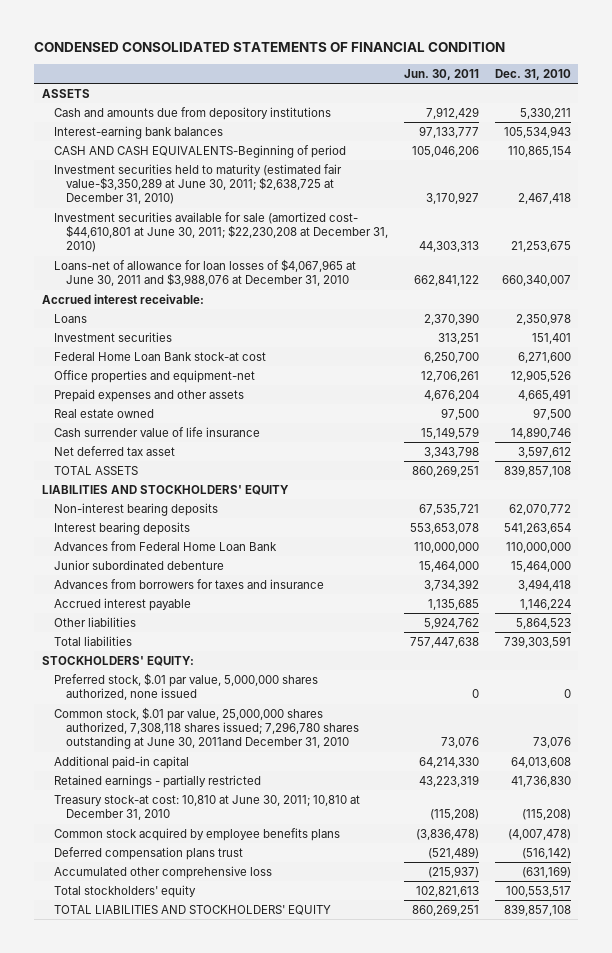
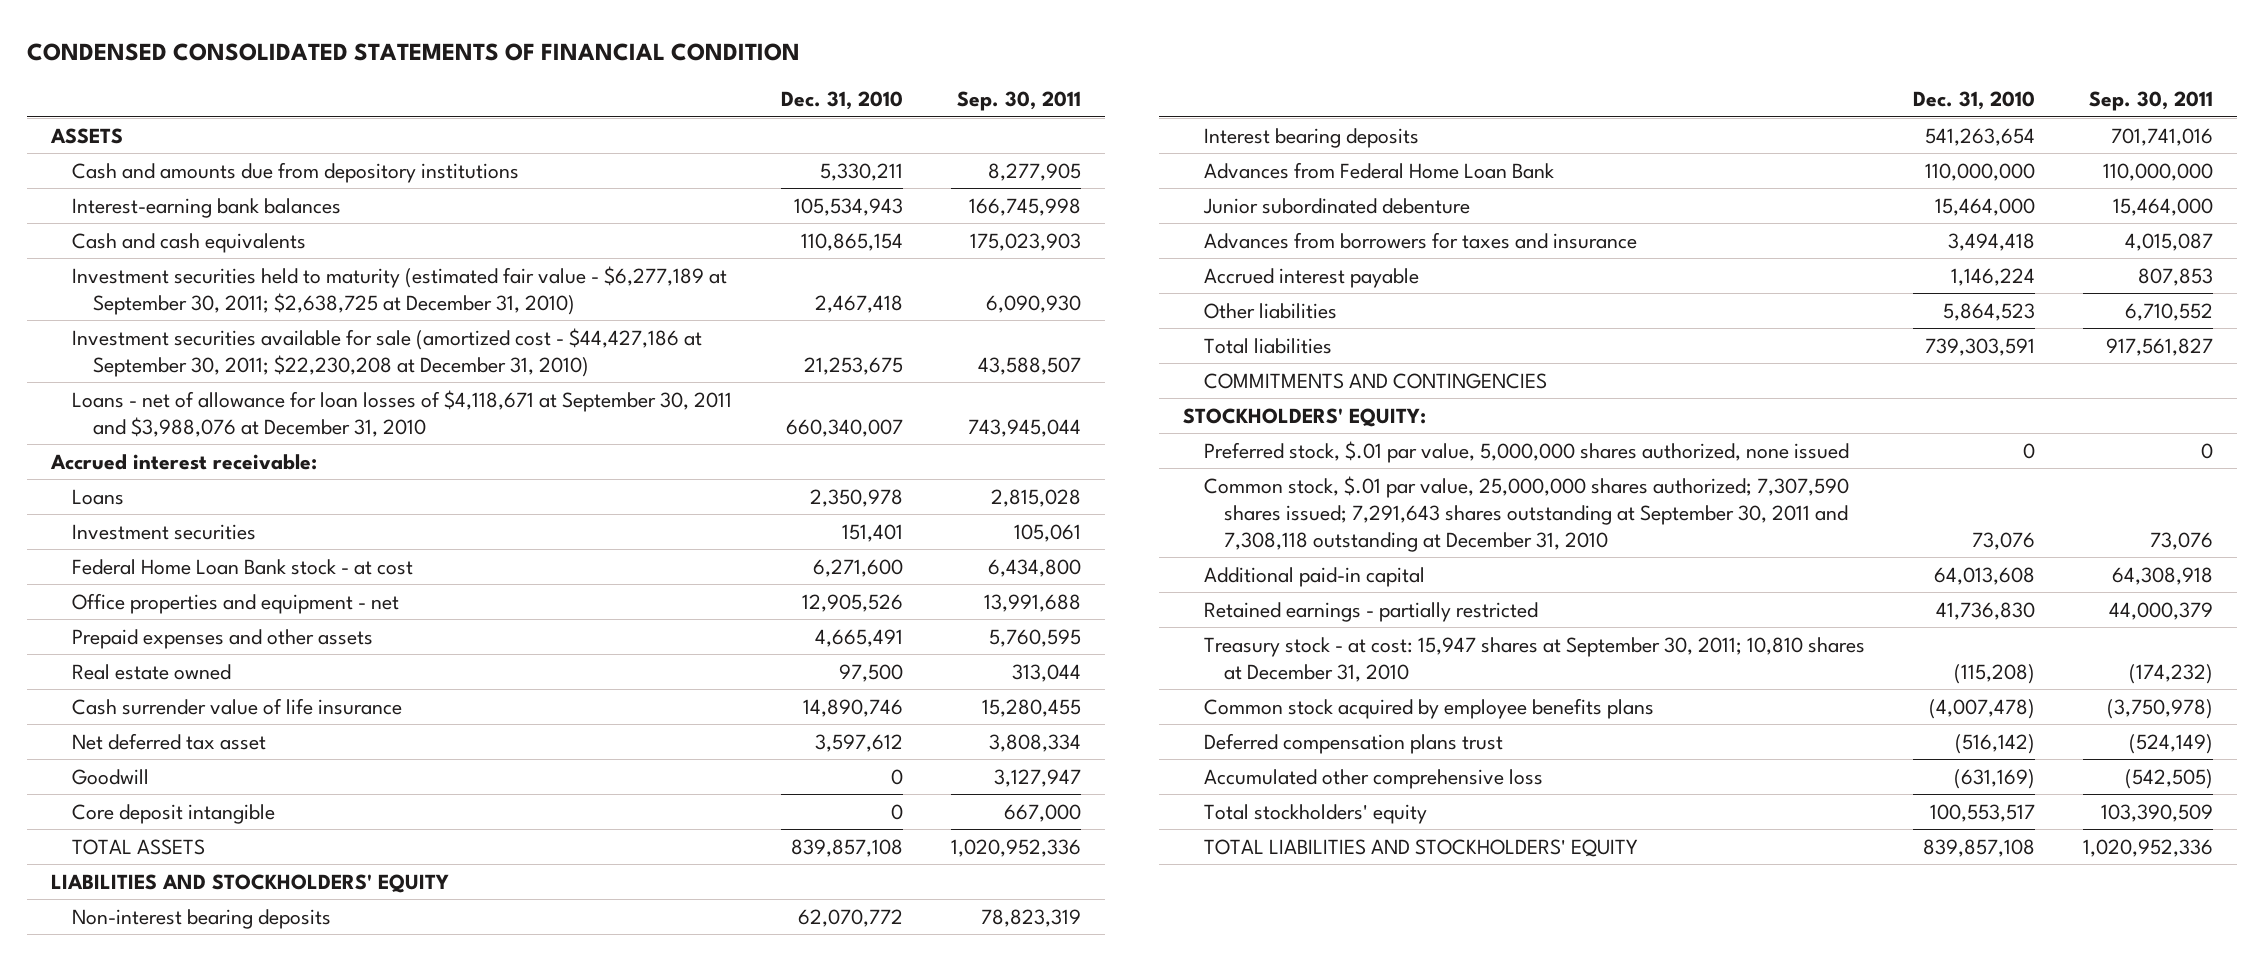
[403,68,479,80] Jun. 30, 2011 -> none
none -> [957,91,1082,112] Sep. 30, 2011
[54,144,347,158] CASH AND CASH EQUIVALENTS-Beginning of period -> [72,232,307,253] Cash and cash equivalents
[54,163,343,205] Investment securities held to maturity (estimated fair value-$3,350,289 at June 30, 2011; $2,638,725 at December 31, 2010) -> [72,265,728,315] Investment securities held to maturity (estimated fair value - $6,277,189 at September 30, 2011; $2,638,725 at December 31, 2010)
[54,211,389,253] Investment securities available for sale (amortized cost- $44,610,801 at June 30, 2011; $22,230,208 at December 31, 2010) -> [72,327,703,377] Investment securities available for sale (amortized cost - $44,427,186 at September 30, 2011; $22,230,208 at December 31, 2010)
[54,258,357,287] Loans-net of allowance for loan losses of $4,067,965 at June 30, 2011 and $3,988,076 at December 31, 2010 -> [72,389,733,437] Loans - net of allowance for loan losses of $4,118,671 at September 30, 2011 and $3,988,076 at December 31, 2010
[54,351,267,361] Federal Home Loan Bank stock-at cost -> [72,558,414,575] Federal Home Loan Bank stock - at cost
[54,369,256,383] Office properties and equipment-net -> [72,592,400,614] Office properties and equipment - net
none -> [72,768,150,785] Goodwill
none -> [72,803,276,824] Core deposit intangible
none -> [1203,372,1547,389] COMMITMENTS AND CONTINGENCIES
[54,706,360,750] Common stock, $.01 par value, 25,000,000 shares authorized, 7,308,118 shares issued; 7,296,780 shares outstanding at June 30, 2011and December 31, 2010 -> [1203,475,1849,552] Common stock, $.01 par value, 25,000,000 shares authorized; 7,307,590 shares issued; 7,291,643 shares outstanding at September 30, 2011 and 7,308,118 outstanding at December 31, 2010
[54,794,361,821] Treasury stock-at cost: 10,810 at June 30, 2011; 10,810 at December 31, 2010 -> [1203,636,1865,682] Treasury stock - at cost: 15,947 shares at September 30, 2011; 10,810 shares at December 31, 2010

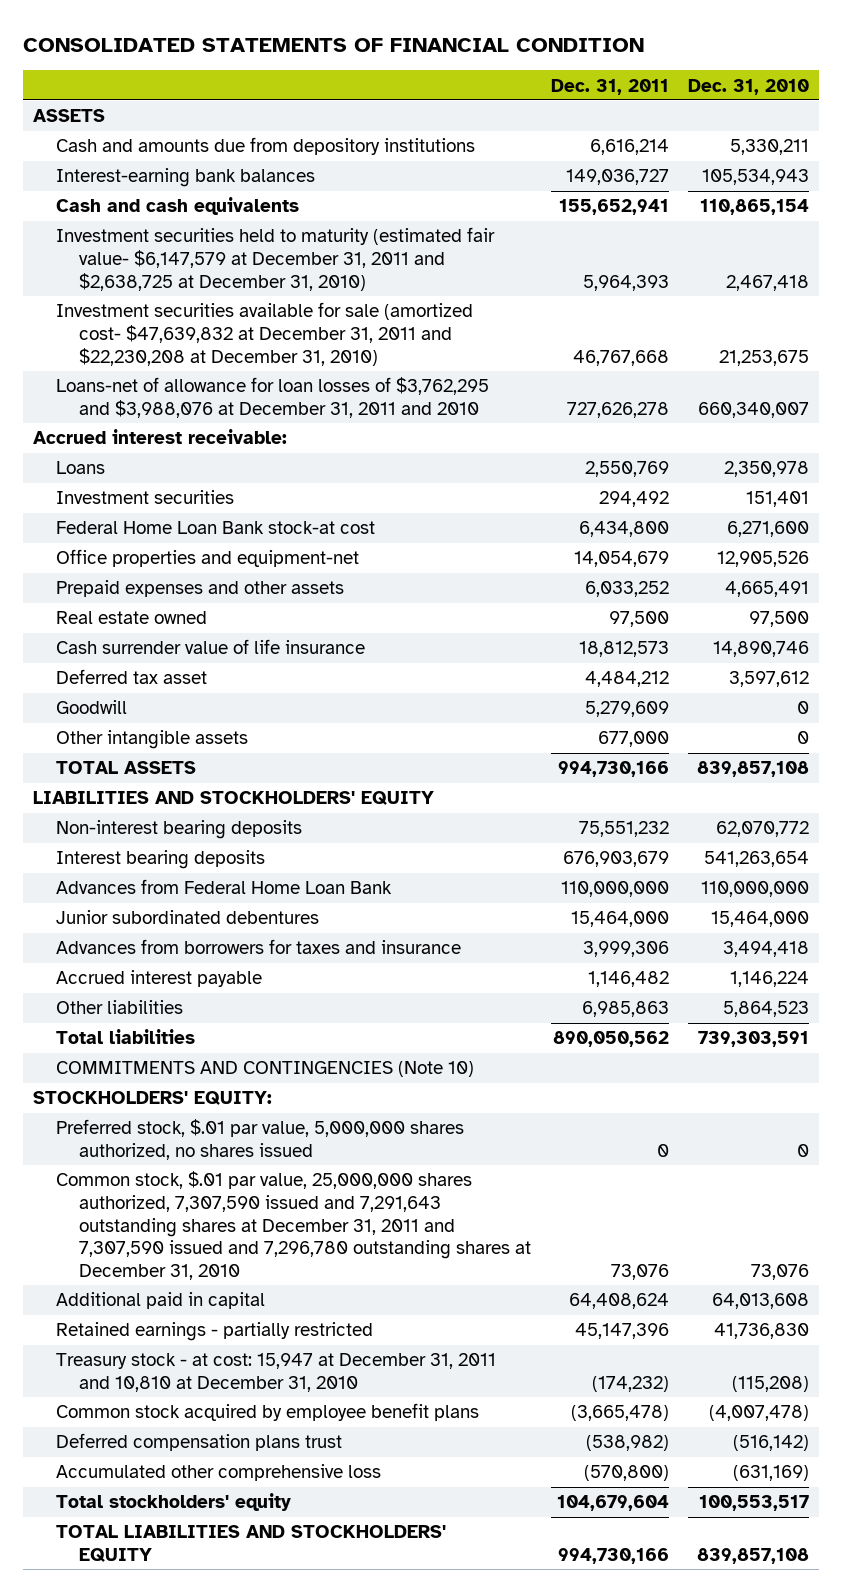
[27,43,801,62] CONDENSED CONSOLIDATED STATEMENTS OF FINANCIAL CONDITION -> [22,37,644,52] CONSOLIDATED STATEMENTS OF FINANCIAL CONDITION
[957,91,1082,112] Sep. 30, 2011 -> none
none -> [550,78,669,95] Dec. 31, 2011
[72,265,728,315] Investment securities held to maturity (estimated fair value - $6,277,189 at September 30, 2011; $2,638,725 at December 31, 2010) -> [55,227,495,291] Investment securities held to maturity (estimated fair value- $6,147,579 at December 31, 2011 and $2,638,725 at December 31, 2010)
[72,327,703,377] Investment securities available for sale (amortized cost - $44,427,186 at September 30, 2011; $22,230,208 at December 31, 2010) -> [55,302,473,366] Investment securities available for sale (amortized cost- $47,639,832 at December 31, 2011 and $22,230,208 at December 31, 2010)
[72,389,733,437] Loans - net of allowance for loan losses of $4,118,671 at September 30, 2011 and $3,988,076 at December 31, 2010 -> [55,377,489,418] Loans-net of allowance for loan losses of $3,762,295 and $3,988,076 at December 31, 2011 and 2010
[72,558,414,575] Federal Home Loan Bank stock - at cost -> [55,521,375,535] Federal Home Loan Bank stock-at cost
[72,592,400,614] Office properties and equipment - net -> [55,549,359,568] Office properties and equipment-net
[72,732,267,750] Net deferred tax asset -> [55,669,207,685] Deferred tax asset
[72,803,276,824] Core deposit intangible -> [55,730,248,750] Other intangible assets
[1202,197,1470,214] Junior subordinated debenture -> [55,910,319,925] Junior subordinated debentures
[1203,372,1547,389] COMMITMENTS AND CONTINGENCIES -> [55,1061,474,1078] COMMITMENTS AND CONTINGENCIES (Note 10)
[1203,440,1849,463] Preferred stock, $.01 par value, 5,000,000 shares authorized, none issued -> [55,1119,464,1160] Preferred stock, $.01 par value, 5,000,000 shares authorized, no shares issued
[1203,475,1849,552] Common stock, $.01 par value, 25,000,000 shares authorized; 7,307,590 shares issued; 7,291,643 shares outstanding at September 30, 2011 and 7,308,118 outstanding at December 31, 2010 -> [55,1171,532,1281] Common stock, $.01 par value, 25,000,000 shares authorized, 7,307,590 issued and 7,291,643 outstanding shares at December 31, 2011 and 7,307,590 issued and 7,296,780 outstanding shares at December 31, 2010
[1203,566,1425,587] Additional paid-in capital -> [55,1292,265,1310] Additional paid in capital
[1203,636,1865,682] Treasury stock - at cost: 15,947 shares at September 30, 2011; 10,810 shares at December 31, 2010 -> [55,1353,496,1392] Treasury stock - at cost: 15,947 at December 31, 2011 and 10,810 at December 31, 2010
[1203,697,1654,719] Common stock acquired by employee benefits plans -> [55,1403,479,1422] Common stock acquired by employee benefit plans

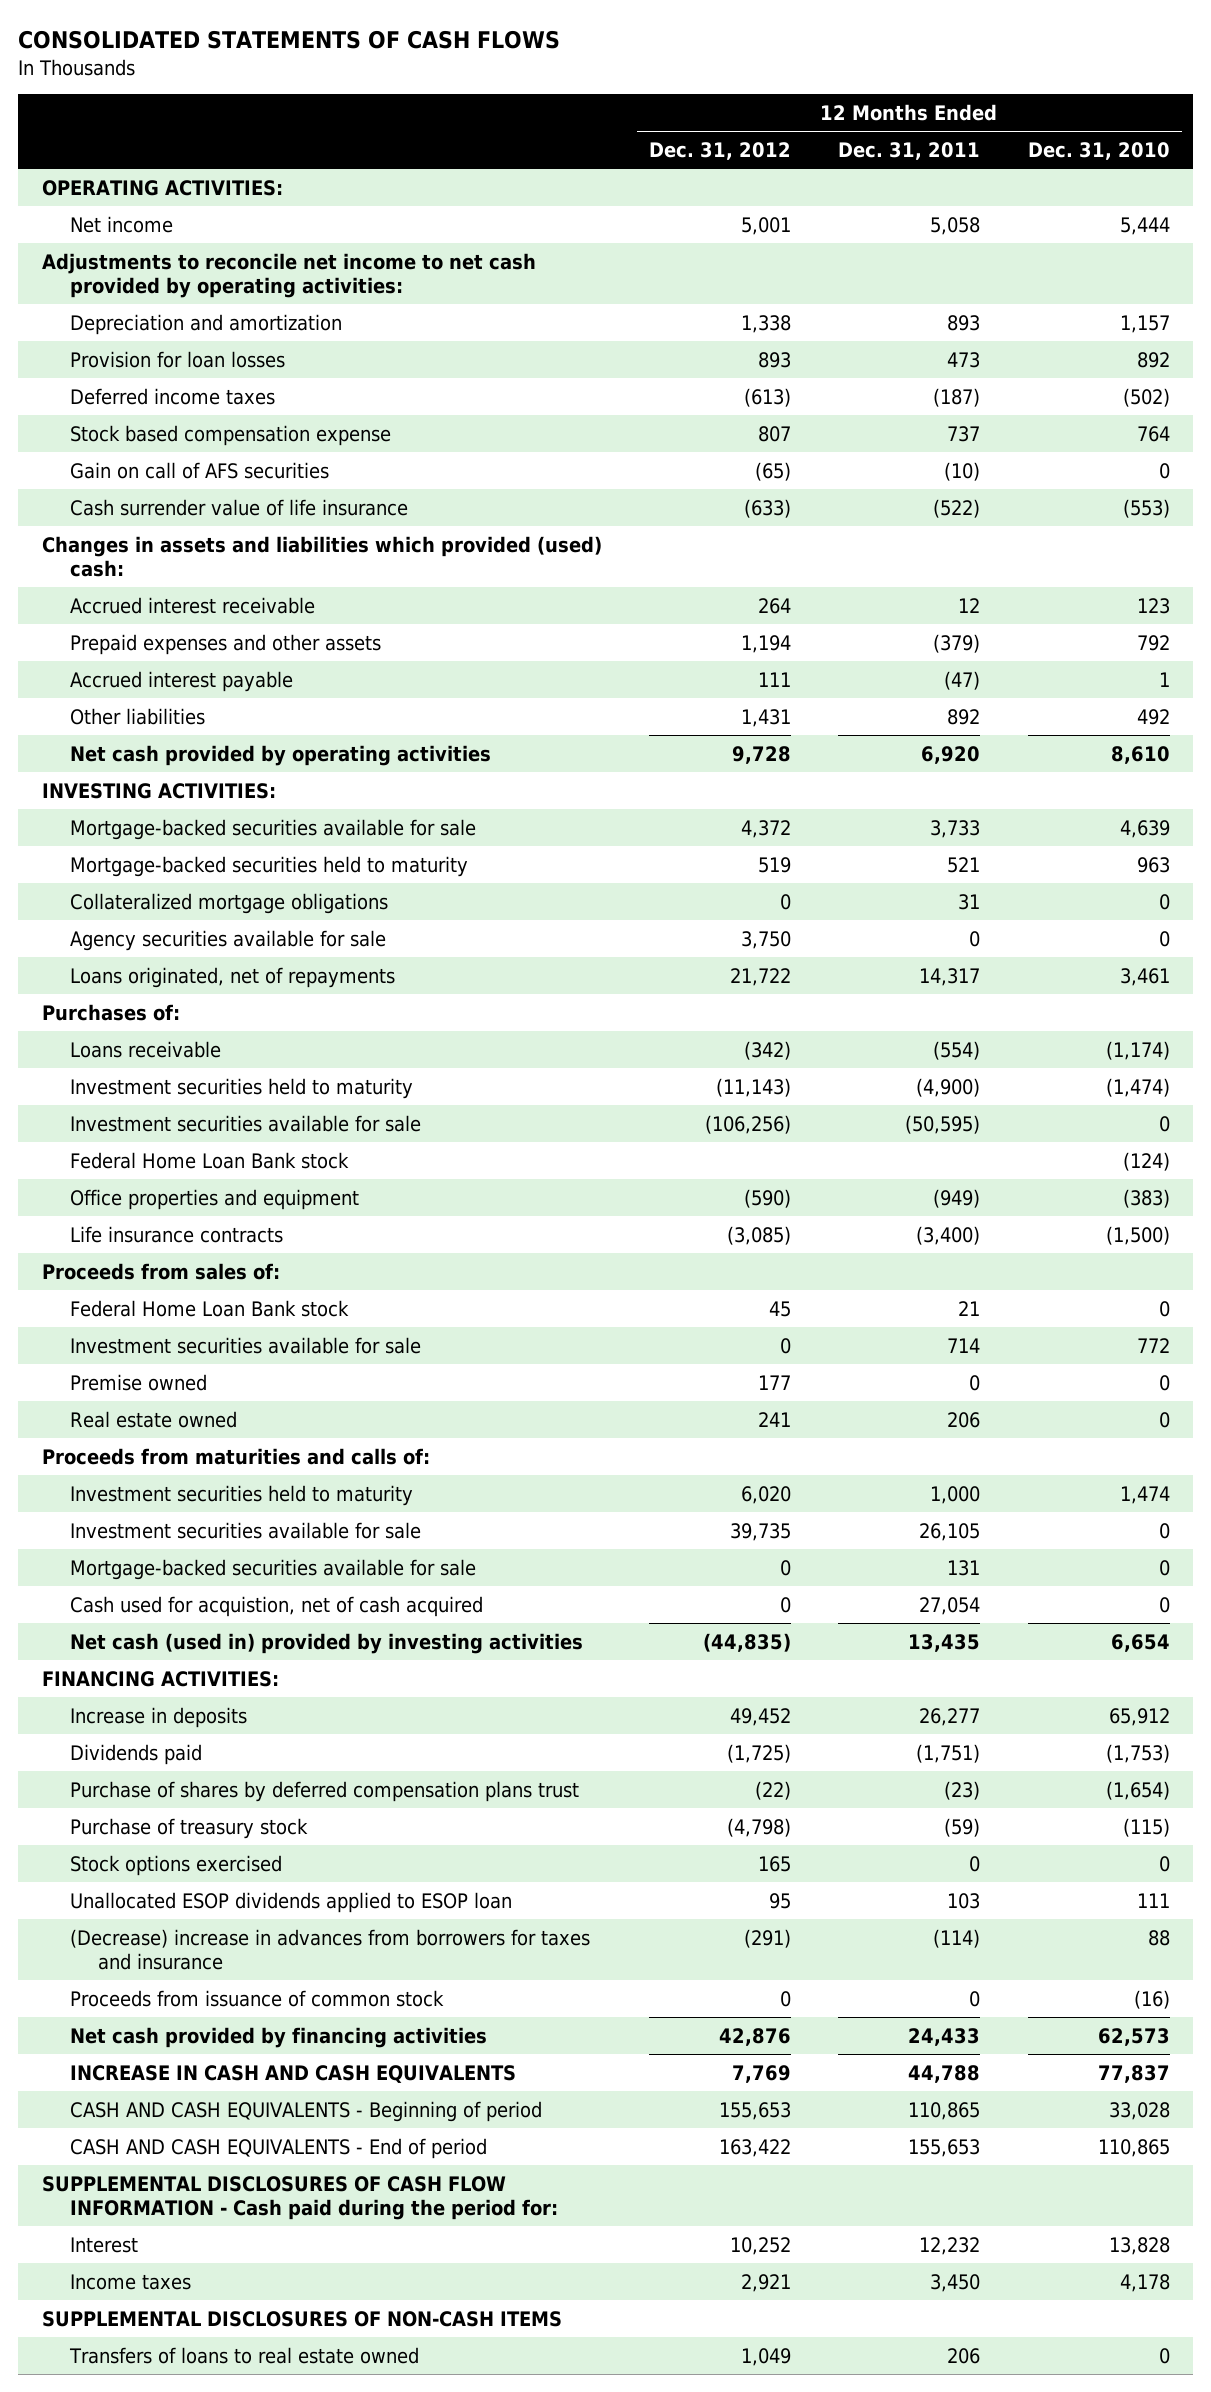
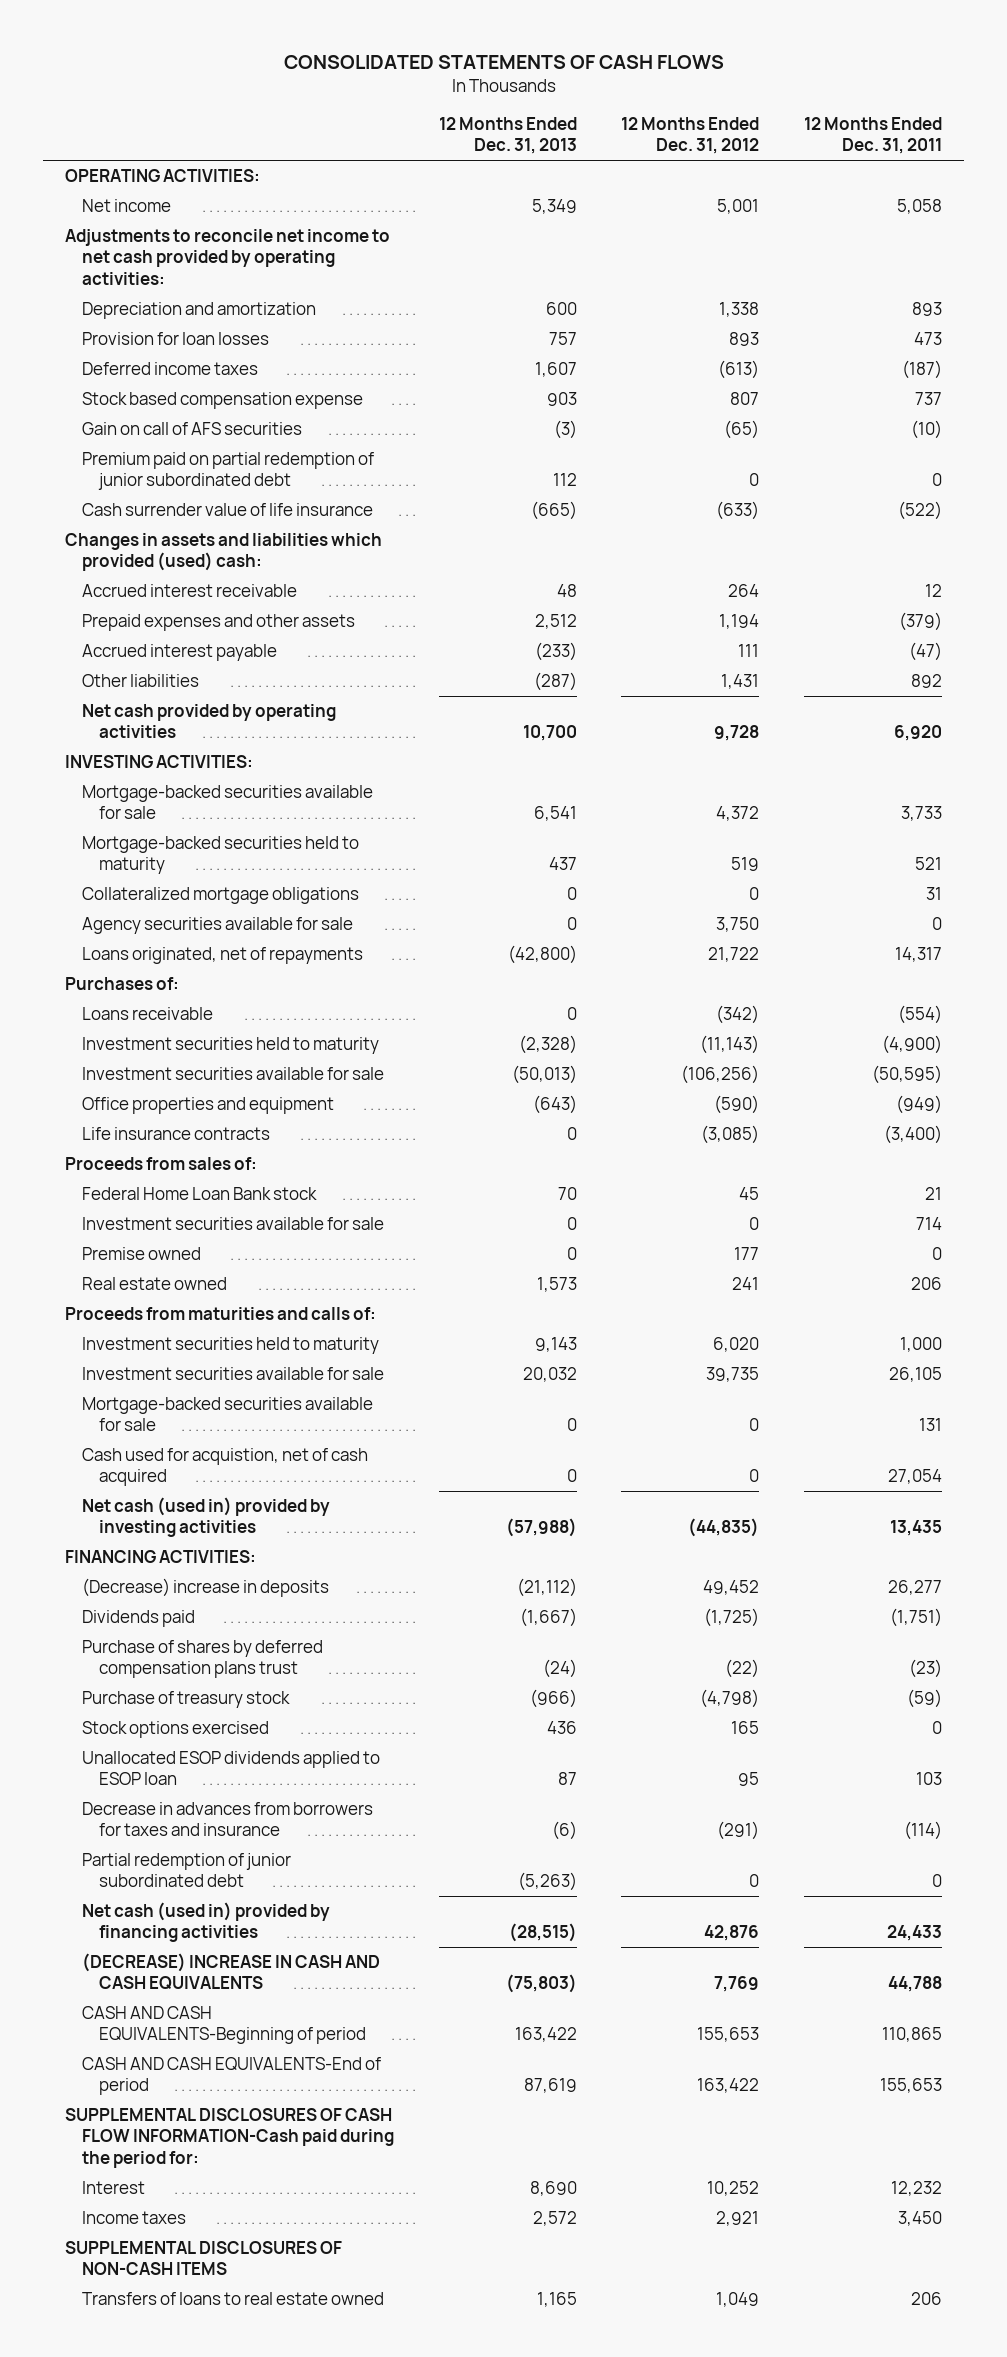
[1027,141,1170,160] Dec. 31, 2010 -> none
none -> [438,116,577,155] 12 Months Ended Dec. 31, 2013
none -> [82,452,375,491] Premium paid on partial redemption of junior subordinated debt
[69,1151,349,1169] Federal Home Loan Bank stock -> none
[69,1706,247,1728] Increase in deposits -> [82,1578,330,1598] (Decrease) increase in deposits
[69,1989,444,2007] Proceeds from issuance of common stock -> none
[69,1928,590,1970] (Decrease) increase in advances from borrowers for taxes and insurance -> [82,1802,374,1837] Decrease in advances from borrowers for taxes and insurance
none -> [82,1853,292,1888] Partial redemption of junior subordinated debt
[69,2026,487,2048] Net cash provided by financing activities -> [82,1902,331,1943] Net cash (used in) provided by financing activities
[69,2064,516,2083] INCREASE IN CASH AND CASH EQUIVALENTS -> [82,1953,381,1991] (DECREASE) INCREASE IN CASH AND CASH EQUIVALENTS
[69,2100,542,2122] CASH AND CASH EQUIVALENTS - Beginning of period -> [82,2006,367,2045] CASH AND CASH EQUIVALENTS-Beginning of period
[69,2137,487,2159] CASH AND CASH EQUIVALENTS - End of period -> [82,2057,382,2096] CASH AND CASH EQUIVALENTS-End of period
[41,2175,558,2220] SUPPLEMENTAL DISCLOSURES OF CASH FLOW INFORMATION - Cash paid during the period for: -> [65,2108,395,2168] SUPPLEMENTAL DISCLOSURES OF CASH FLOW INFORMATION-Cash paid during the period for:

